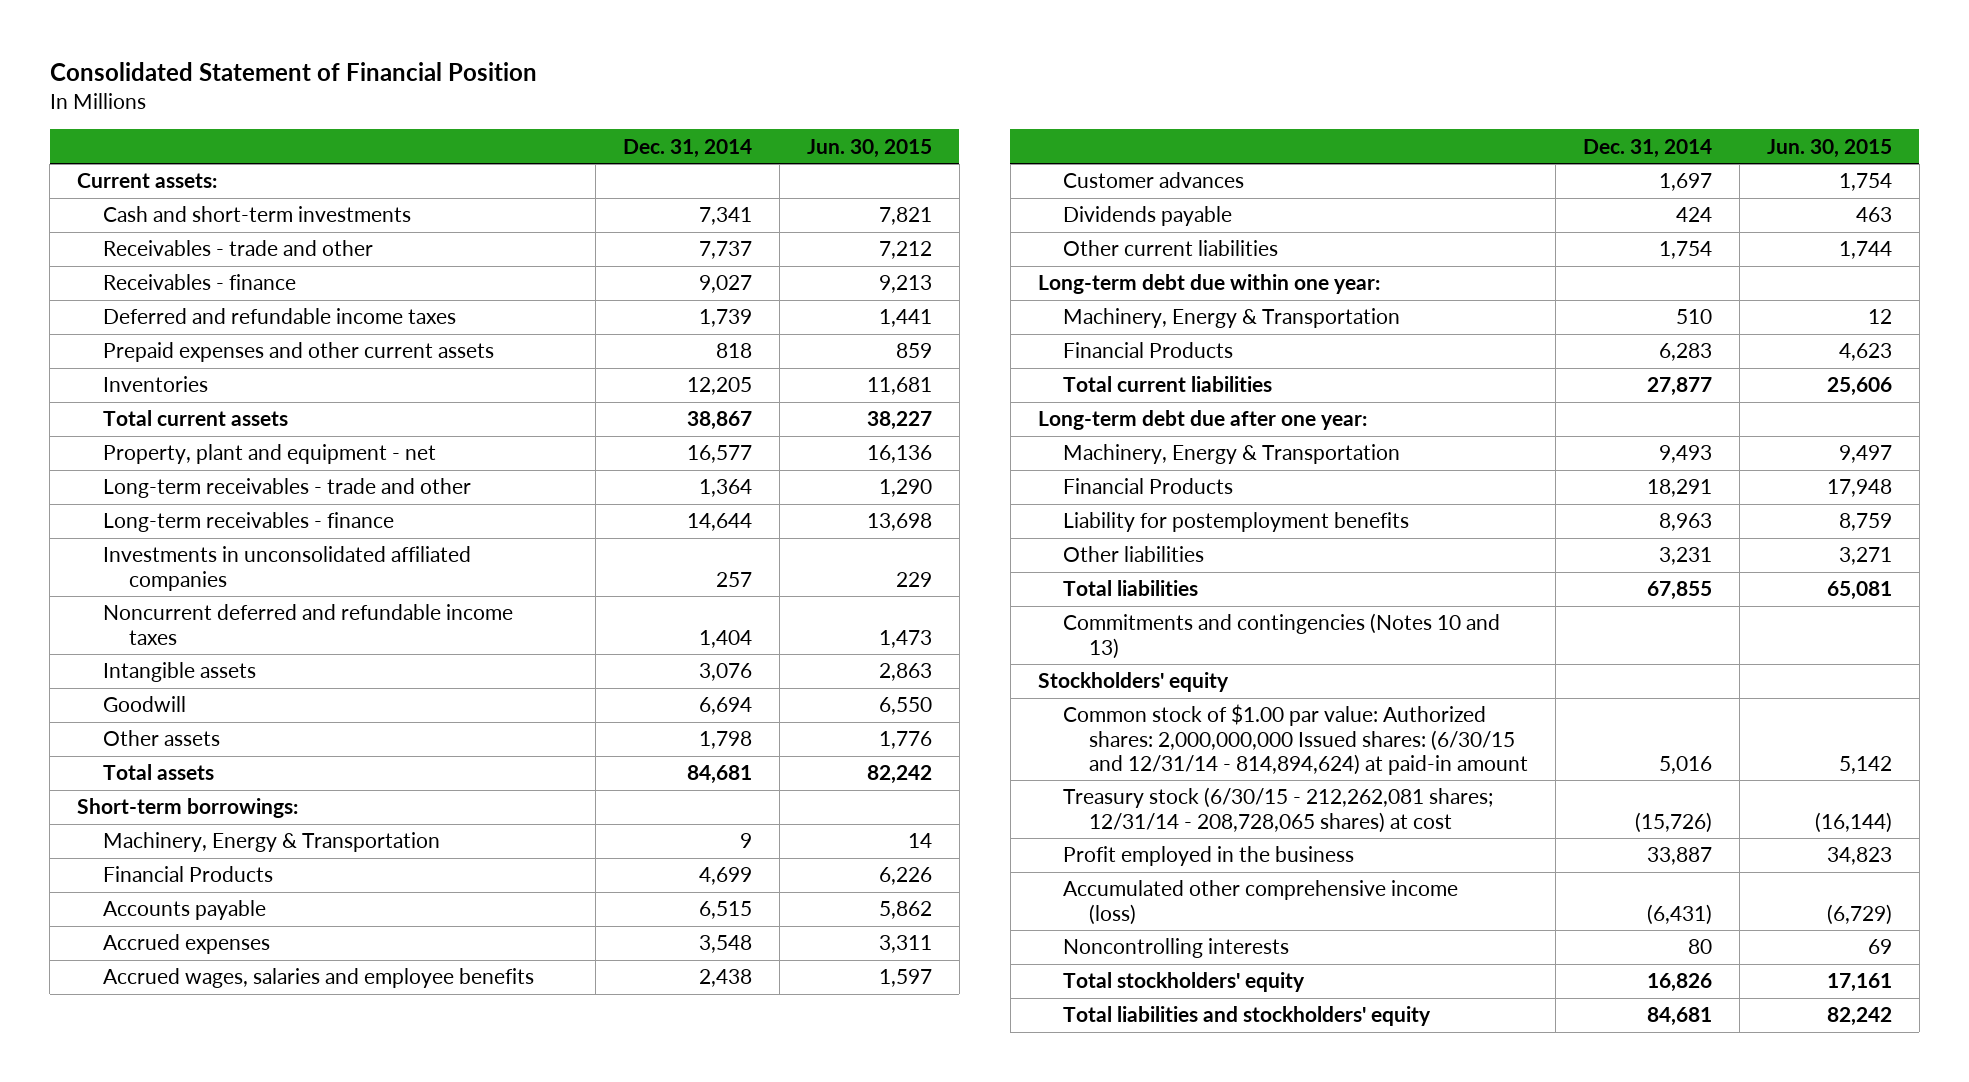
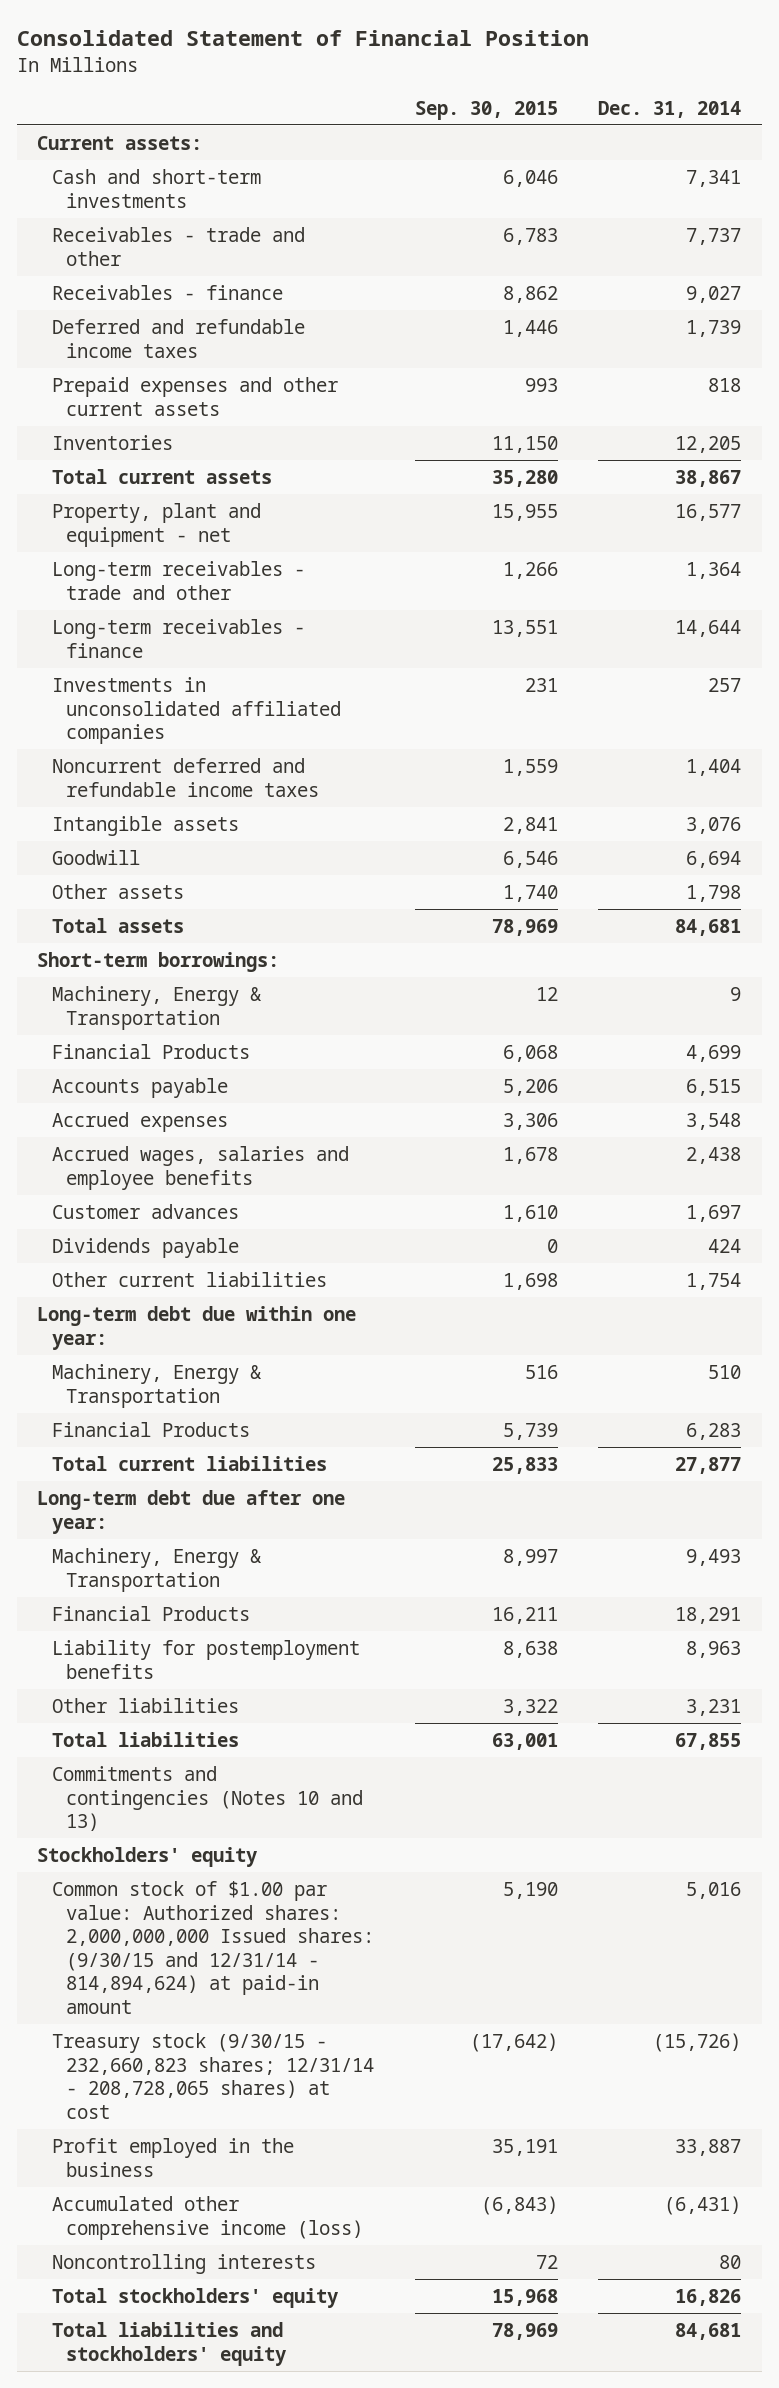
[806,138,932,158] Jun. 30, 2015 -> none
none -> [414,100,558,120] Sep. 30, 2015
[1063,704,1528,775] Common stock of $1.00 par value: Authorized shares: 2,000,000,000 Issued shares: (6/30/15 and 12/31/14 - 814,894,624) at paid-in amount -> [51,1880,374,2014] Common stock of $1.00 par value: Authorized shares: 2,000,000,000 Issued shares: (9/30/15 and 12/31/14 - 814,894,624) at paid-in amount
[1063,787,1494,833] Treasury stock (6/30/15 - 212,262,081 shares; 12/31/14 - 208,728,065 shares) at cost -> [51,2032,374,2119] Treasury stock (9/30/15 - 232,660,823 shares; 12/31/14 - 208,728,065 shares) at cost

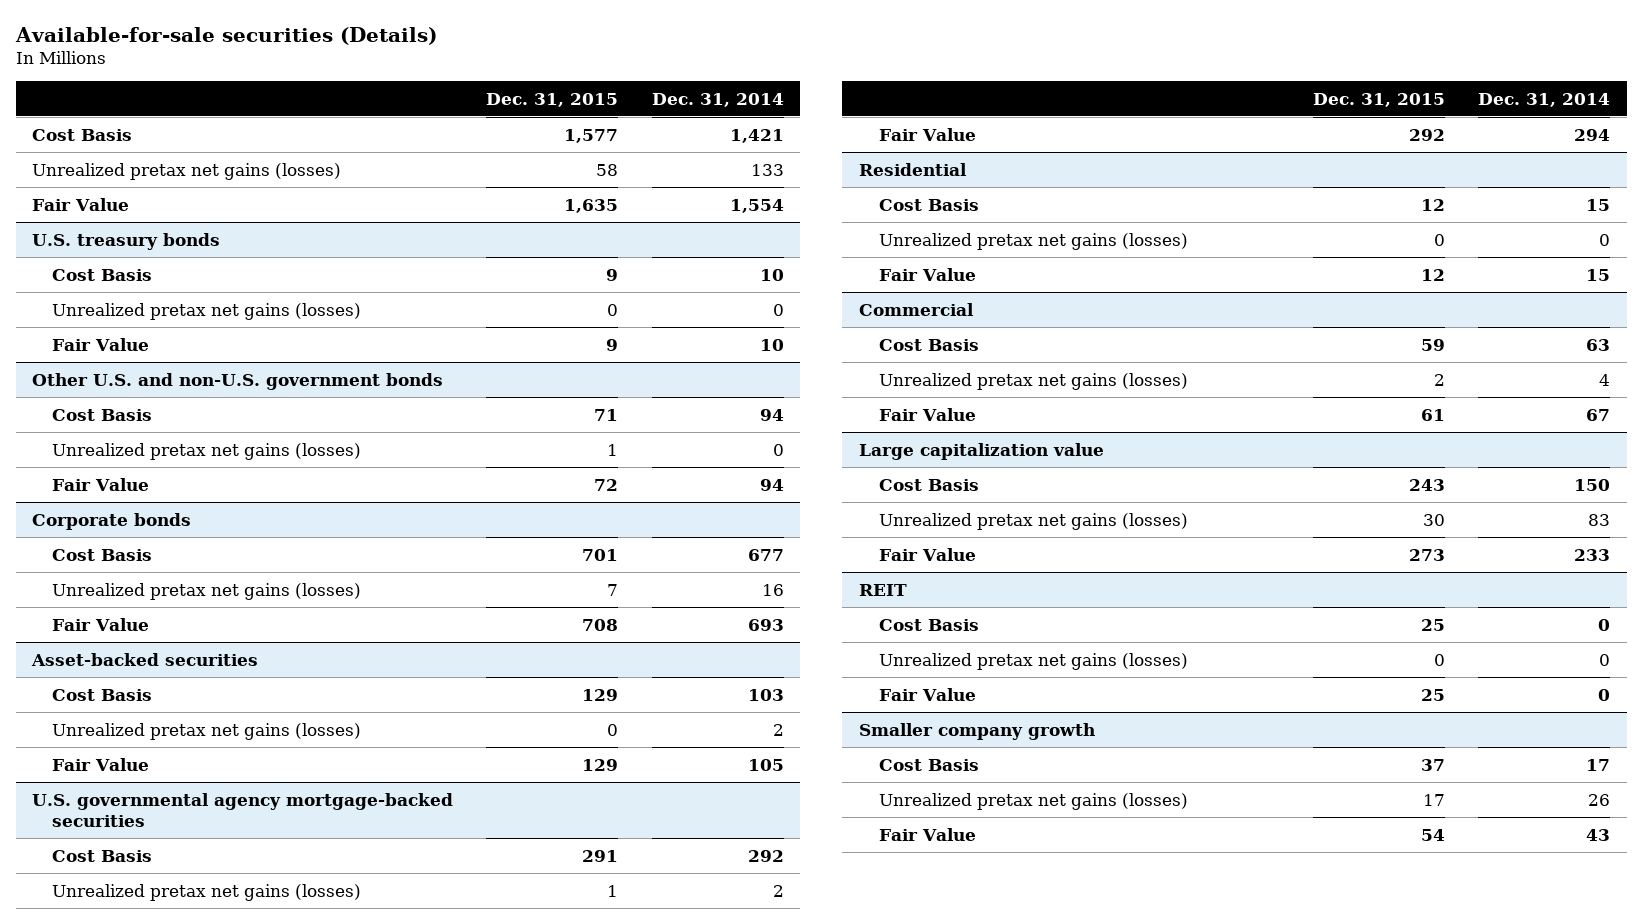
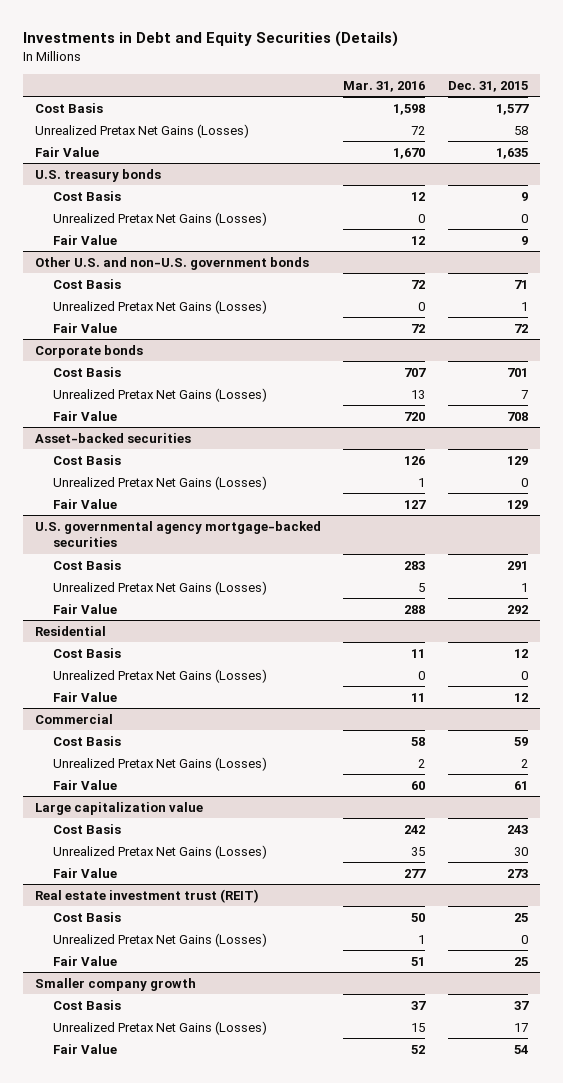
[14,26,437,45] Available-for-sale securities (Details) -> [23,31,399,48] Investments in Debt and Equity Securities (Details)
[651,92,784,107] Dec. 31, 2014 -> none
none -> [343,80,426,92] Mar. 31, 2016
[32,162,342,180] Unrealized pretax net gains (losses) -> [34,123,249,138] Unrealized Pretax Net Gains (Losses)
[51,302,361,320] Unrealized pretax net gains (losses) -> [53,211,268,226] Unrealized Pretax Net Gains (Losses)
[51,442,361,460] Unrealized pretax net gains (losses) -> [53,299,268,314] Unrealized Pretax Net Gains (Losses)
[51,582,361,600] Unrealized pretax net gains (losses) -> [53,387,268,402] Unrealized Pretax Net Gains (Losses)
[51,722,361,740] Unrealized pretax net gains (losses) -> [53,475,268,490] Unrealized Pretax Net Gains (Losses)
[51,883,361,901] Unrealized pretax net gains (losses) -> [53,580,268,595] Unrealized Pretax Net Gains (Losses)
[878,232,1188,250] Unrealized pretax net gains (losses) -> [53,668,268,683] Unrealized Pretax Net Gains (Losses)
[878,372,1188,390] Unrealized pretax net gains (losses) -> [53,756,268,771] Unrealized Pretax Net Gains (Losses)
[878,512,1188,530] Unrealized pretax net gains (losses) -> [53,844,268,859] Unrealized Pretax Net Gains (Losses)
[858,583,907,596] REIT -> [34,888,259,903] Real estate investment trust (REIT)
[878,652,1188,670] Unrealized pretax net gains (losses) -> [53,932,268,947] Unrealized Pretax Net Gains (Losses)
[878,792,1188,810] Unrealized pretax net gains (losses) -> [53,1020,268,1035] Unrealized Pretax Net Gains (Losses)

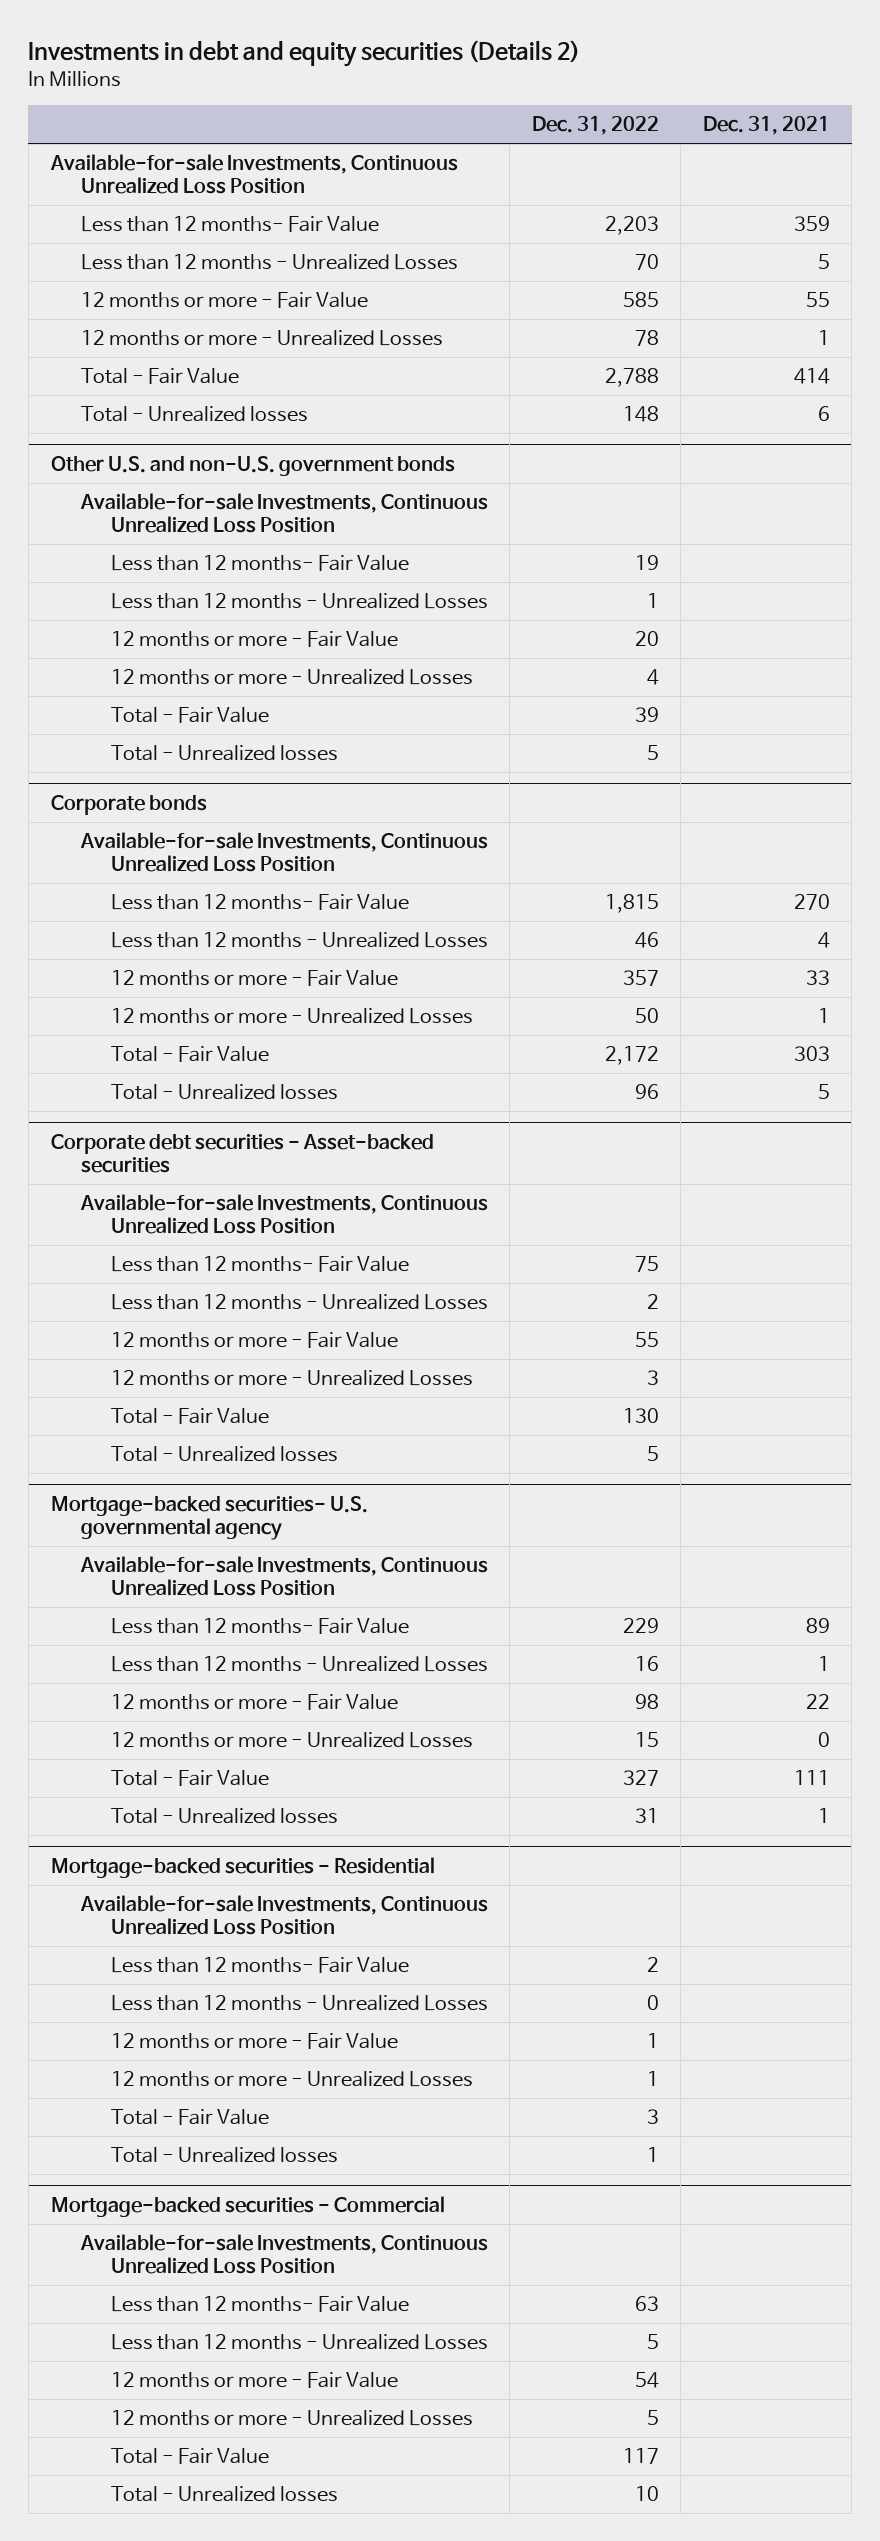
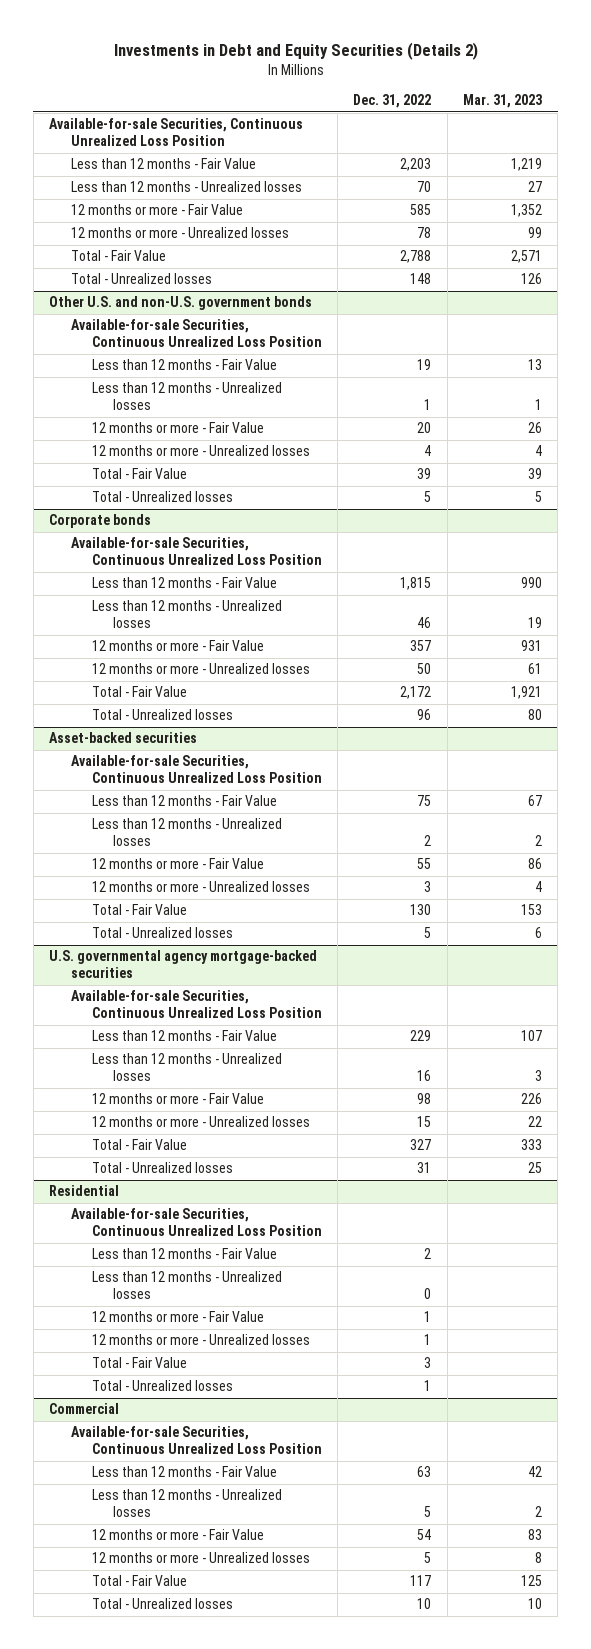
[28,40,581,68] Investments in debt and equity securities (Details 2) -> [113,41,478,60] Investments in Debt and Equity Securities (Details 2)
[702,116,830,136] Dec. 31, 2021 -> none
none -> [462,94,542,109] Mar. 31, 2023
[49,154,458,195] Available-for-sale Investments, Continuous Unrealized Loss Position -> [49,118,304,147] Available-for-sale Securities, Continuous Unrealized Loss Position
[80,216,379,233] Less than 12 months- Fair Value -> [70,158,256,170] Less than 12 months - Fair Value
[80,254,458,271] Less than 12 months - Unrealized Losses -> [70,181,302,193] Less than 12 months - Unrealized losses
[80,330,443,347] 12 months or more - Unrealized Losses -> [70,227,289,239] 12 months or more - Unrealized losses
[79,493,488,534] Available-for-sale Investments, Continuous Unrealized Loss Position -> [70,319,323,348] Available-for-sale Securities, Continuous Unrealized Loss Position
[110,555,409,572] Less than 12 months- Fair Value -> [92,359,278,371] Less than 12 months - Fair Value
[110,593,488,610] Less than 12 months - Unrealized Losses -> [92,382,283,411] Less than 12 months - Unrealized losses
[110,669,473,686] 12 months or more - Unrealized Losses -> [92,445,311,457] 12 months or more - Unrealized losses
[79,832,488,873] Available-for-sale Investments, Continuous Unrealized Loss Position -> [70,537,323,566] Available-for-sale Securities, Continuous Unrealized Loss Position
[110,894,409,911] Less than 12 months- Fair Value -> [92,577,278,589] Less than 12 months - Fair Value
[110,932,488,949] Less than 12 months - Unrealized Losses -> [92,600,283,629] Less than 12 months - Unrealized losses
[110,1008,473,1025] 12 months or more - Unrealized Losses -> [92,663,311,675] 12 months or more - Unrealized losses
[50,1133,434,1173] Corporate debt securities - Asset-backed securities -> [49,732,198,744] Asset-backed securities
[79,1194,488,1235] Available-for-sale Investments, Continuous Unrealized Loss Position -> [70,755,323,784] Available-for-sale Securities, Continuous Unrealized Loss Position
[110,1256,409,1273] Less than 12 months- Fair Value -> [92,795,278,807] Less than 12 months - Fair Value
[110,1294,488,1311] Less than 12 months - Unrealized Losses -> [92,818,283,847] Less than 12 months - Unrealized losses
[110,1370,473,1387] 12 months or more - Unrealized Losses -> [92,881,311,893] 12 months or more - Unrealized losses
[50,1495,368,1540] Mortgage-backed securities- U.S. governmental agency -> [49,950,318,979] U.S. governmental agency mortgage-backed securities
[79,1556,488,1597] Available-for-sale Investments, Continuous Unrealized Loss Position -> [70,990,323,1019] Available-for-sale Securities, Continuous Unrealized Loss Position
[110,1618,409,1635] Less than 12 months- Fair Value -> [92,1030,278,1042] Less than 12 months - Fair Value
[110,1656,488,1673] Less than 12 months - Unrealized Losses -> [92,1053,283,1082] Less than 12 months - Unrealized losses
[110,1732,473,1749] 12 months or more - Unrealized Losses -> [92,1116,311,1128] 12 months or more - Unrealized losses
[50,1856,435,1878] Mortgage-backed securities - Residential -> [49,1185,120,1197] Residential
[79,1895,488,1936] Available-for-sale Investments, Continuous Unrealized Loss Position -> [70,1208,323,1237] Available-for-sale Securities, Continuous Unrealized Loss Position
[110,1957,409,1974] Less than 12 months- Fair Value -> [92,1248,278,1260] Less than 12 months - Fair Value
[110,1995,488,2012] Less than 12 months - Unrealized Losses -> [92,1271,283,1300] Less than 12 months - Unrealized losses
[110,2071,473,2088] 12 months or more - Unrealized Losses -> [92,1334,311,1346] 12 months or more - Unrealized losses
[50,2195,445,2217] Mortgage-backed securities - Commercial -> [49,1403,120,1415] Commercial
[79,2234,488,2275] Available-for-sale Investments, Continuous Unrealized Loss Position -> [70,1426,323,1455] Available-for-sale Securities, Continuous Unrealized Loss Position
[110,2296,409,2313] Less than 12 months- Fair Value -> [92,1466,278,1478] Less than 12 months - Fair Value
[110,2334,488,2351] Less than 12 months - Unrealized Losses -> [92,1489,283,1518] Less than 12 months - Unrealized losses
[110,2410,473,2427] 12 months or more - Unrealized Losses -> [92,1552,311,1564] 12 months or more - Unrealized losses

